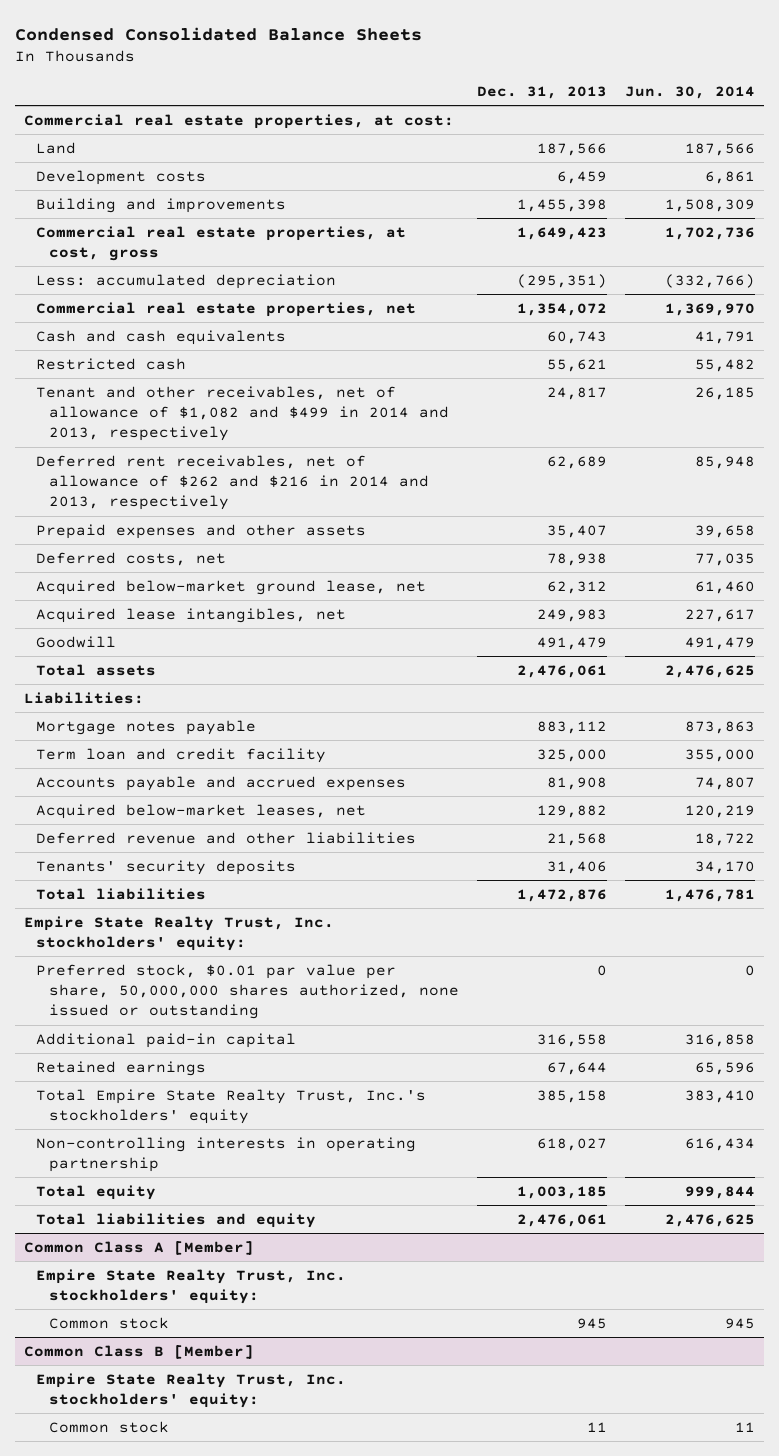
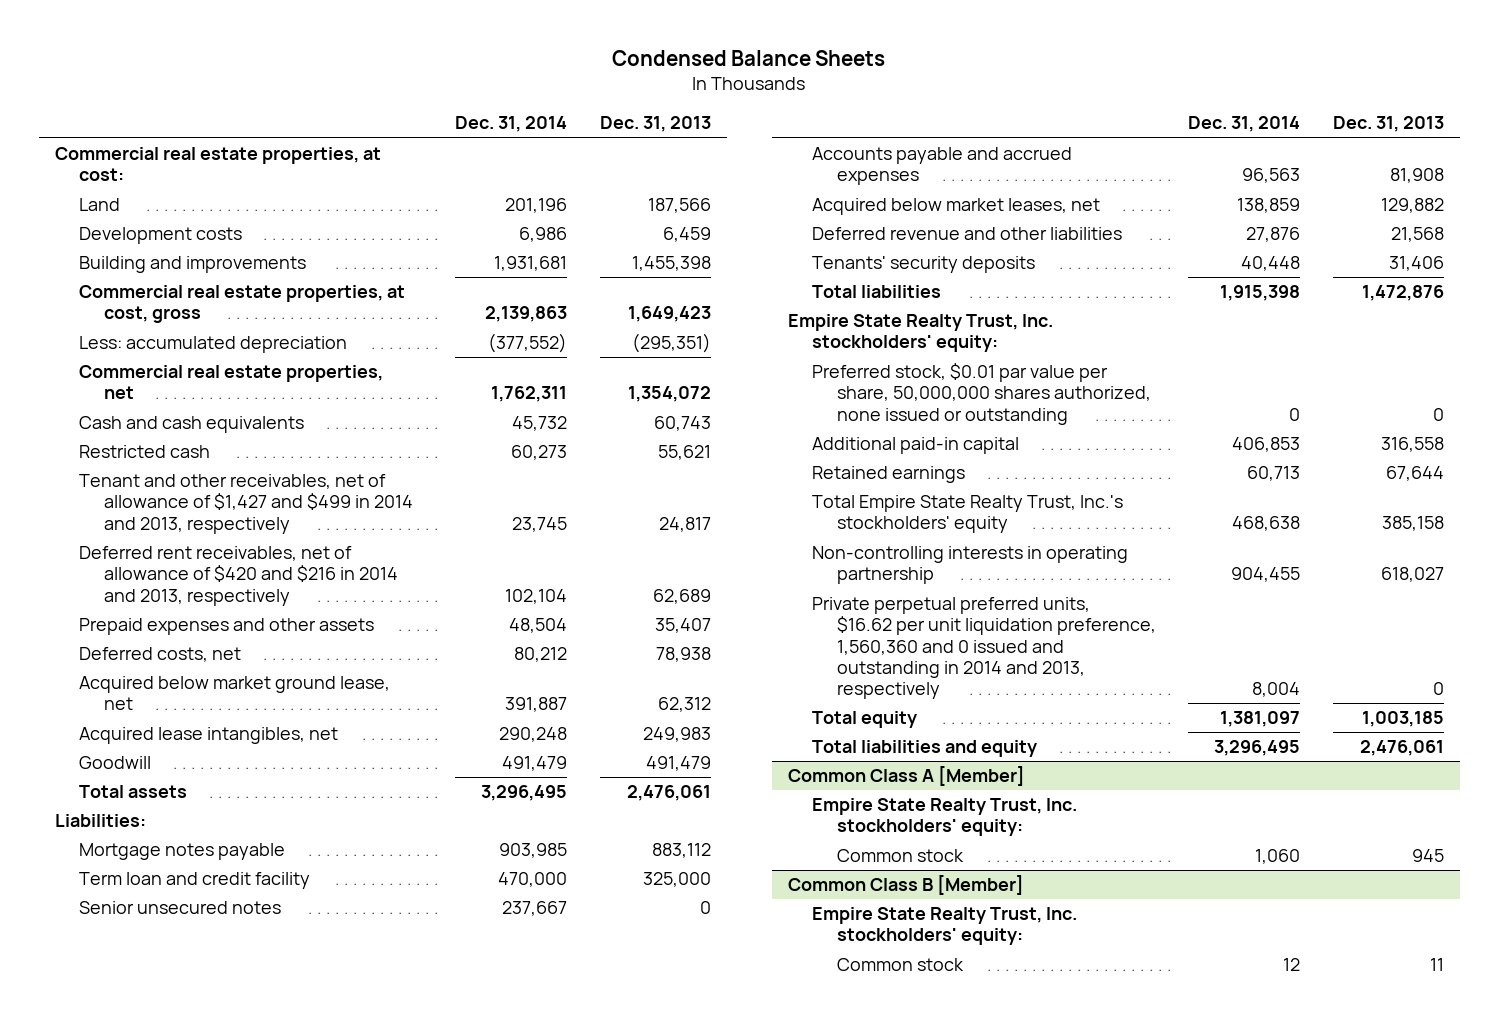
[14,26,422,41] Condensed Consolidated Balance Sheets -> [612,50,886,67] Condensed Balance Sheets
[625,86,756,100] Jun. 30, 2014 -> none
none -> [455,116,568,133] Dec. 31, 2014
[36,385,449,442] Tenant and other receivables, net of allowance of $1,082 and $499 in 2014 and 2013, respectively -> [79,474,413,534] Tenant and other receivables, net of allowance of $1,427 and $499 in 2014 and 2013, respectively
[36,454,429,511] Deferred rent receivables, net of allowance of $262 and $216 in 2014 and 2013, respectively -> [79,546,398,606] Deferred rent receivables, net of allowance of $420 and $216 in 2014 and 2013, respectively
[36,579,427,595] Acquired below-market ground lease, net -> [79,676,391,711] Acquired below market ground lease, net
none -> [79,901,282,915] Senior unsecured notes
[36,803,367,819] Acquired below-market leases, net -> [812,198,1101,216] Acquired below market leases, net
none -> [812,597,1156,700] Private perpetual preferred units, $16.62 per unit liquidation preference, 1,560,360 and 0 issued and outstanding in 2014 and 2013, respectively

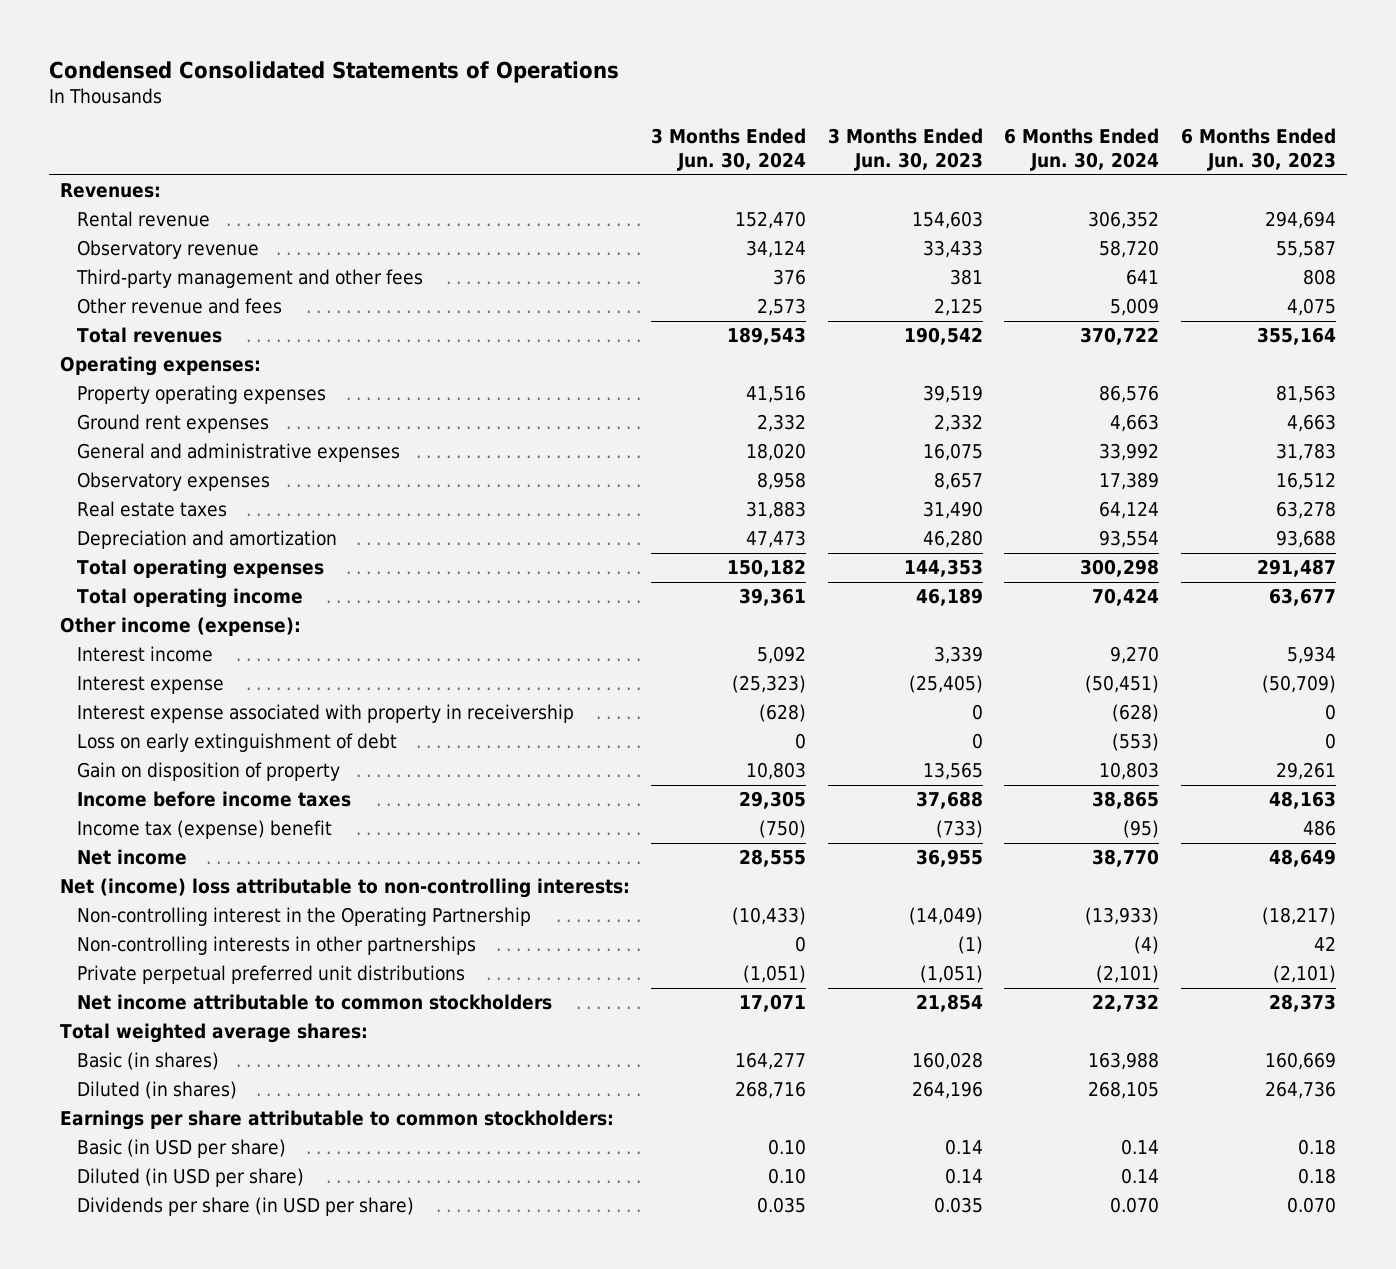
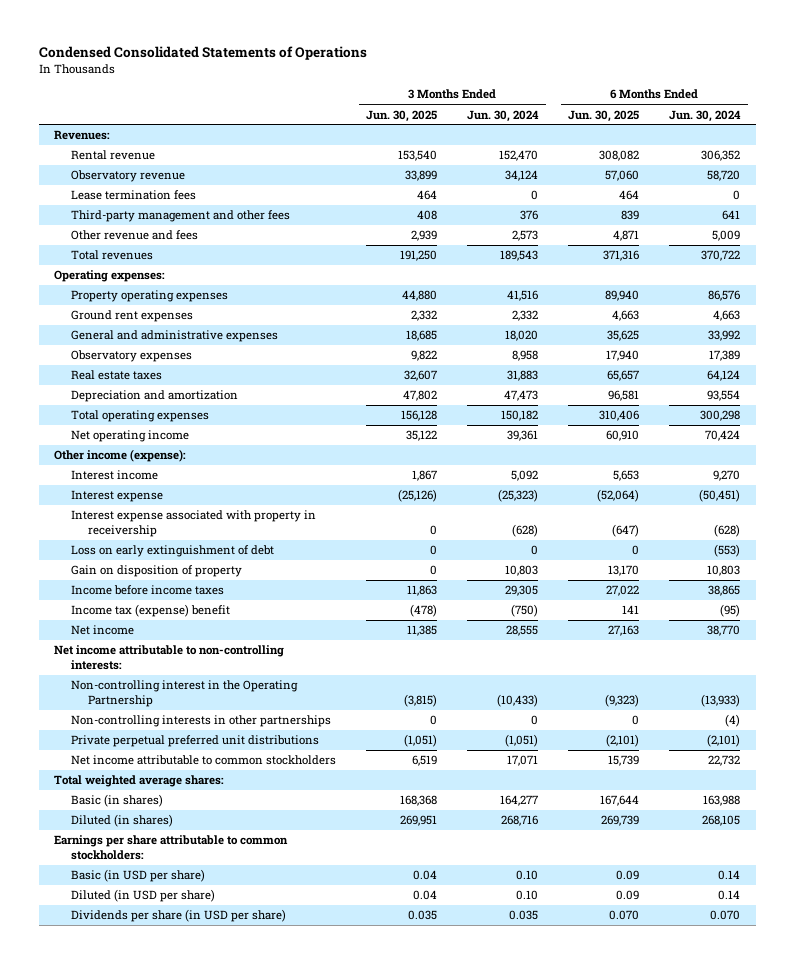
[827,128,983,172] 3 Months Ended Jun. 30, 2023 -> none
[1181,128,1337,172] 6 Months Ended Jun. 30, 2023 -> none
none -> [366,109,438,122] Jun. 30, 2025
none -> [568,109,640,122] Jun. 30, 2025
none -> [71,190,197,201] Lease termination fees
[76,588,303,609] Total operating income -> [71,430,190,443] Net operating income
[59,878,630,899] Net (income) loss attributable to non-controlling interests: -> [54,645,285,670] Net income attributable to non-controlling interests:

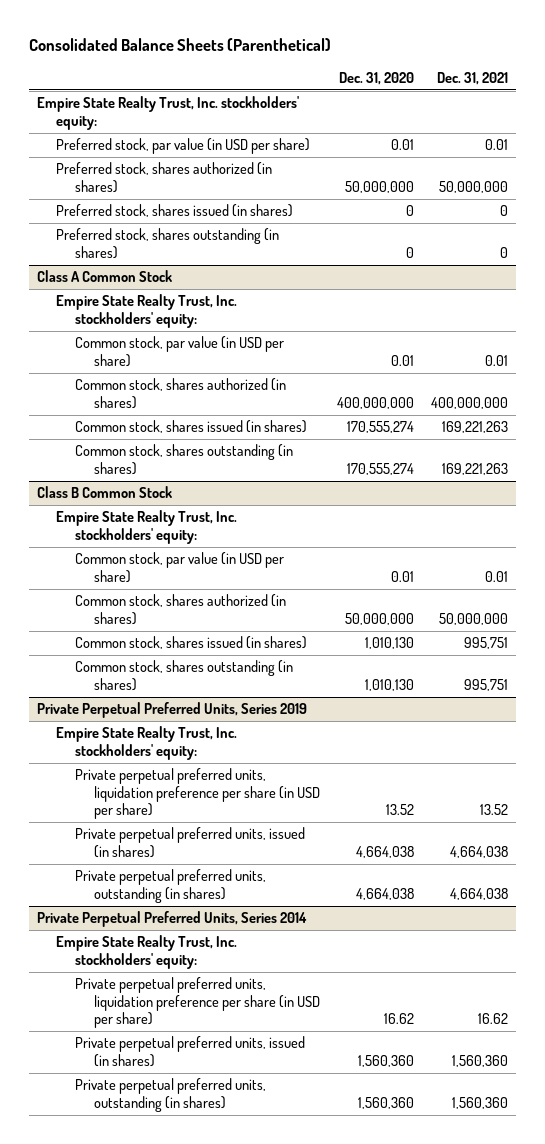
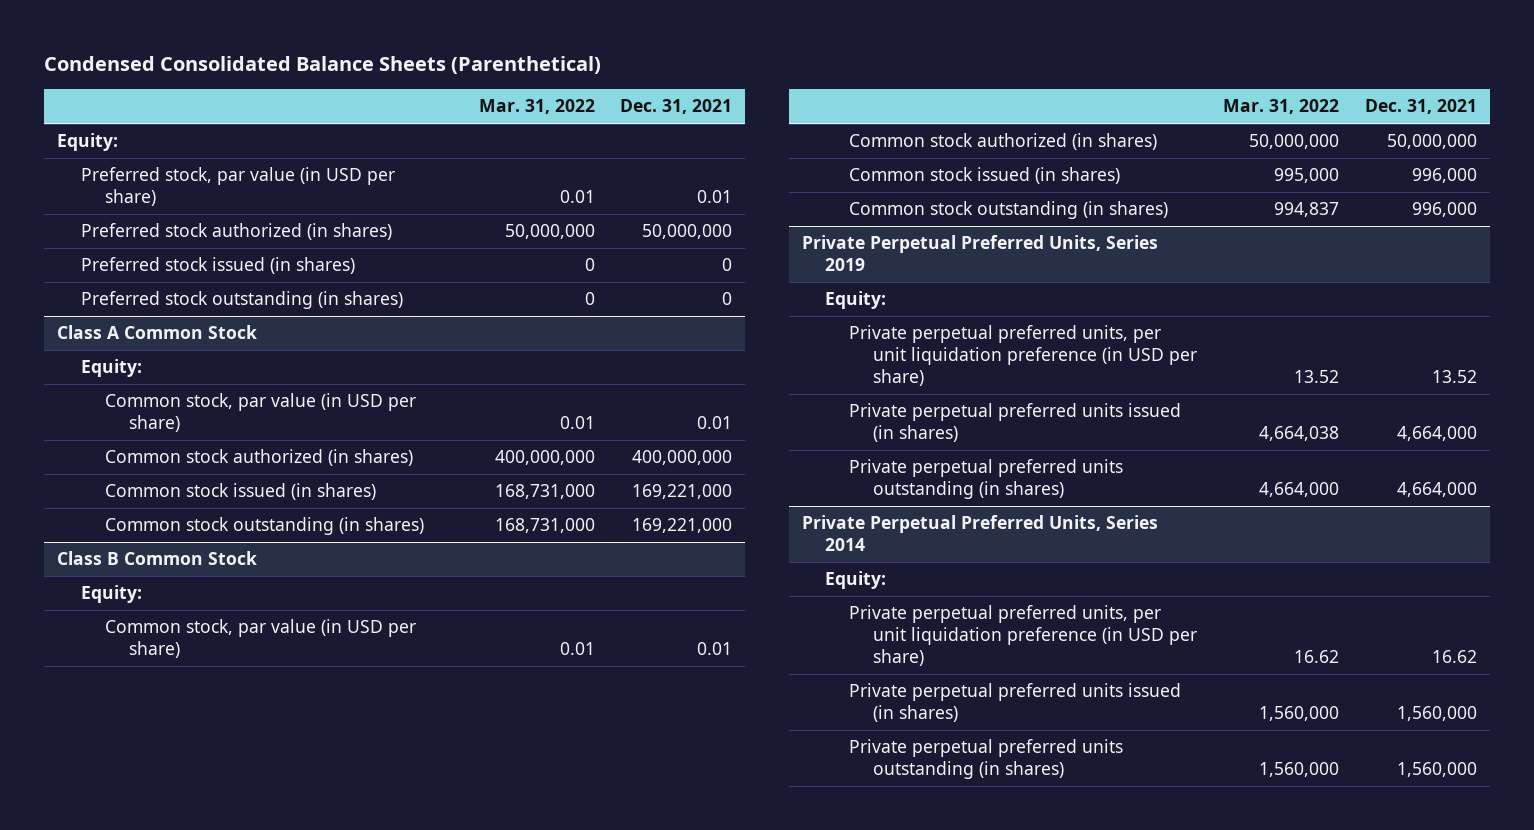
[28,38,331,52] Consolidated Balance Sheets (Parenthetical) -> [44,56,602,75] Condensed Consolidated Balance Sheets (Parenthetical)
[338,71,414,85] Dec. 31, 2020 -> none
none -> [478,99,595,115] Mar. 31, 2022
[37,96,300,130] Empire State Realty Trust, Inc. stockholders' equity: -> none
none -> [57,133,119,152] Equity:
[56,162,273,193] Preferred stock, shares authorized (in shares) -> [81,223,393,241] Preferred stock authorized (in shares)
[56,204,294,218] Preferred stock, shares issued (in shares) -> [81,257,356,275] Preferred stock issued (in shares)
[56,228,280,259] Preferred stock, shares outstanding (in shares) -> [81,291,404,310] Preferred stock outstanding (in shares)
[56,294,238,328] Empire State Realty Trust, Inc. stockholders' equity: -> none
none -> [81,359,143,378] Equity:
[75,378,287,409] Common stock, shares authorized (in shares) -> [105,449,414,467] Common stock authorized (in shares)
[75,420,308,434] Common stock, shares issued (in shares) -> [105,483,377,501] Common stock issued (in shares)
[441,421,508,434] 169,221,263 -> [632,484,733,500] 169,221,000
[75,444,294,475] Common stock, shares outstanding (in shares) -> [105,517,425,536] Common stock outstanding (in shares)
[441,462,508,475] 169,221,263 -> [632,518,733,534] 169,221,000
[56,510,238,544] Empire State Realty Trust, Inc. stockholders' equity: -> none
none -> [81,585,143,604] Equity:
[75,594,287,625] Common stock, shares authorized (in shares) -> [849,133,1158,151] Common stock authorized (in shares)
[75,636,308,650] Common stock, shares issued (in shares) -> [849,167,1121,185] Common stock issued (in shares)
[463,637,508,650] 995,751 -> [1411,168,1477,184] 996,000
[75,660,294,691] Common stock, shares outstanding (in shares) -> [849,201,1169,220] Common stock outstanding (in shares)
[463,678,508,691] 995,751 -> [1411,202,1477,218] 996,000
[56,726,238,760] Empire State Realty Trust, Inc. stockholders' equity: -> none
none -> [825,291,887,310] Equity:
[75,768,321,820] Private perpetual preferred units, liquidation preference per share (in USD per share) -> [849,325,1198,387] Private perpetual preferred units, per unit liquidation preference (in USD per share)
[75,827,306,858] Private perpetual preferred units, issued (in shares) -> [849,403,1182,443] Private perpetual preferred units issued (in shares)
[449,845,508,858] 4,664,038 -> [1396,426,1477,442] 4,664,000
[75,869,267,903] Private perpetual preferred units, outstanding (in shares) -> [849,459,1124,500] Private perpetual preferred units outstanding (in shares)
[449,887,508,900] 4,664,038 -> [1396,482,1477,498] 4,664,000
[56,935,238,969] Empire State Realty Trust, Inc. stockholders' equity: -> none
none -> [825,571,887,590] Equity:
[75,977,321,1029] Private perpetual preferred units, liquidation preference per share (in USD per share) -> [849,605,1198,667] Private perpetual preferred units, per unit liquidation preference (in USD per share)
[75,1036,306,1067] Private perpetual preferred units, issued (in shares) -> [849,683,1182,723] Private perpetual preferred units issued (in shares)
[451,1054,508,1067] 1,560,360 -> [1396,706,1477,722] 1,560,000
[75,1078,267,1112] Private perpetual preferred units, outstanding (in shares) -> [849,739,1124,780] Private perpetual preferred units outstanding (in shares)
[451,1096,508,1109] 1,560,360 -> [1396,762,1477,778] 1,560,000

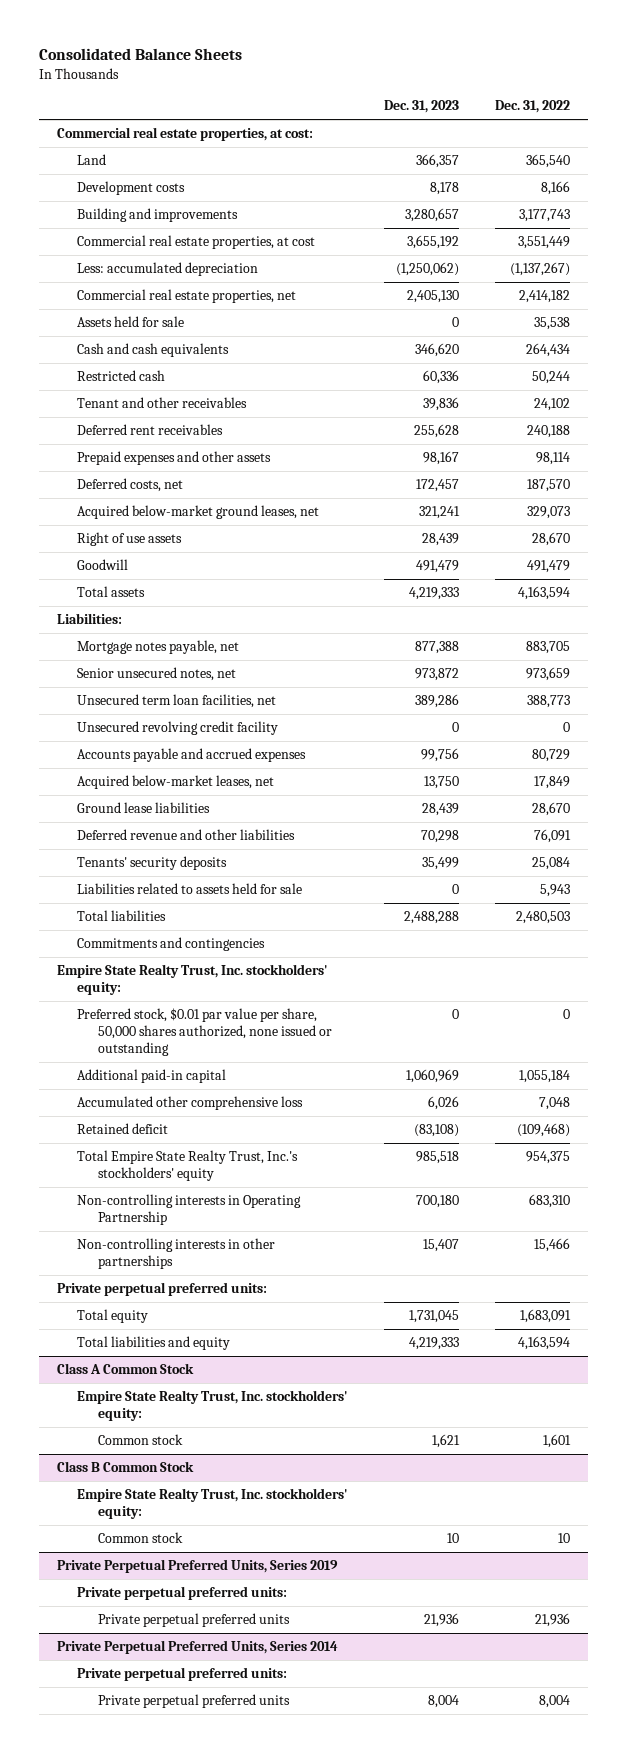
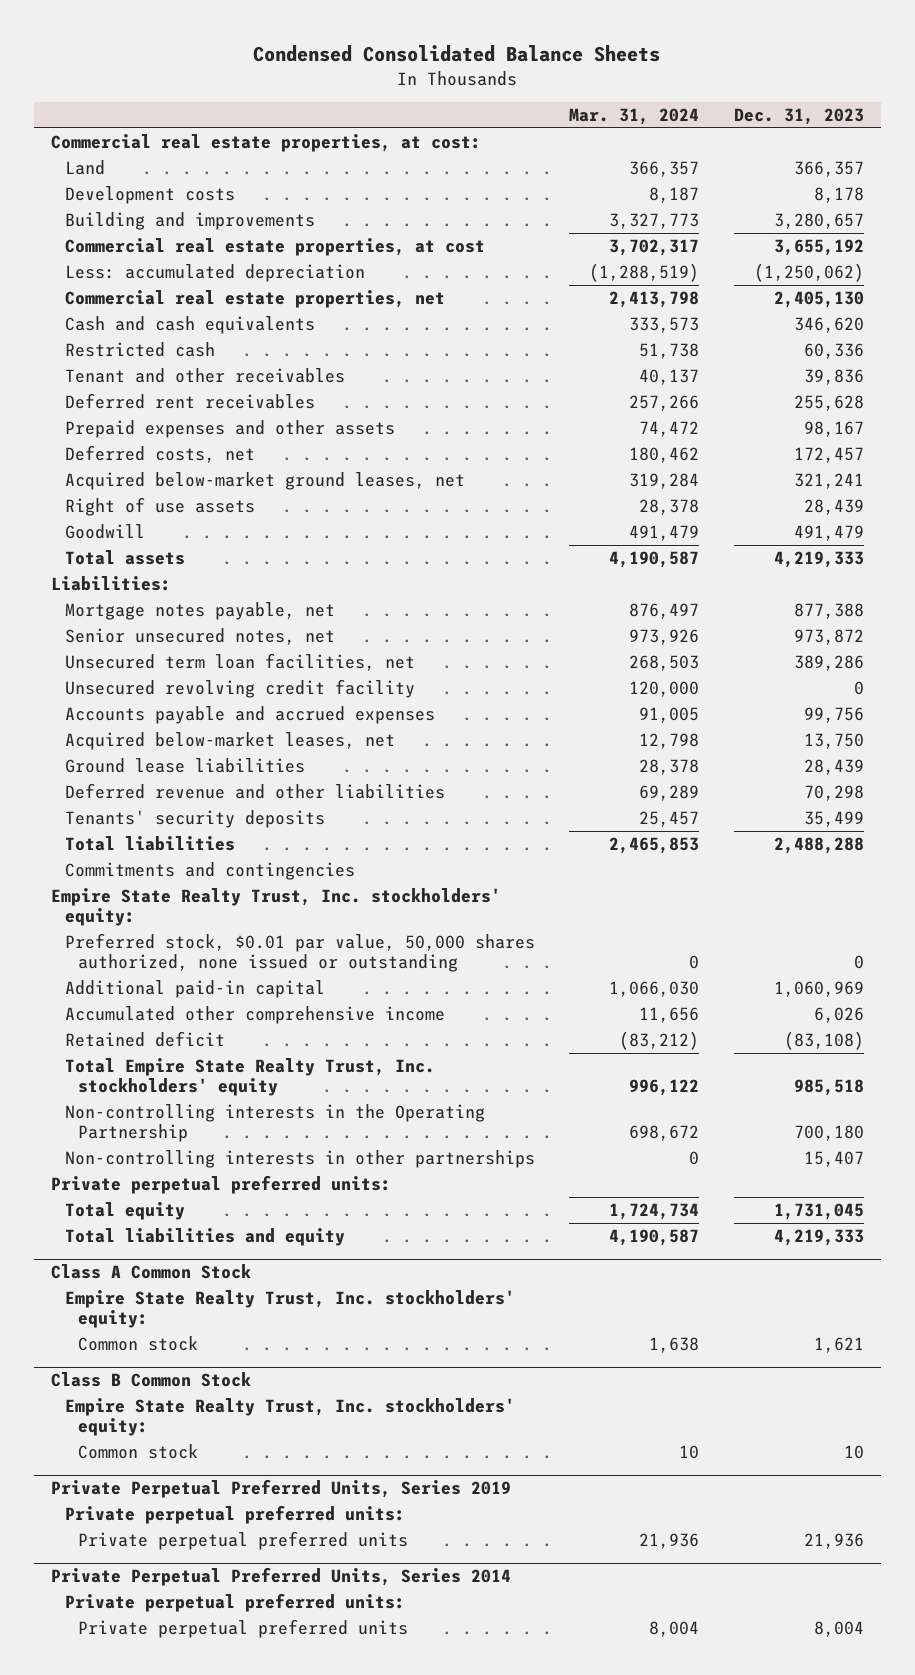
[39,48,243,61] Consolidated Balance Sheets -> [253,44,661,62] Condensed Consolidated Balance Sheets
[494,100,570,114] Dec. 31, 2022 -> none
none -> [569,108,700,126] Mar. 31, 2024
[77,316,185,328] Assets held for sale -> none
[77,883,303,895] Liabilities related to assets held for sale -> none
[77,1008,332,1057] Preferred stock, $0.01 par value per share, 50,000 shares authorized, none issued or outstanding -> [64,932,535,973] Preferred stock, $0.01 par value, 50,000 shares authorized, none issued or outstanding
[77,1096,304,1111] Accumulated other comprehensive loss -> [64,1005,445,1024] Accumulated other comprehensive income
[77,1150,299,1182] Total Empire State Realty Trust, Inc.'s stockholders' equity -> [64,1057,435,1097] Total Empire State Realty Trust, Inc. stockholders' equity
[77,1194,302,1226] Non-controlling interests in Operating Partnership -> [64,1103,485,1143] Non-controlling interests in the Operating Partnership

